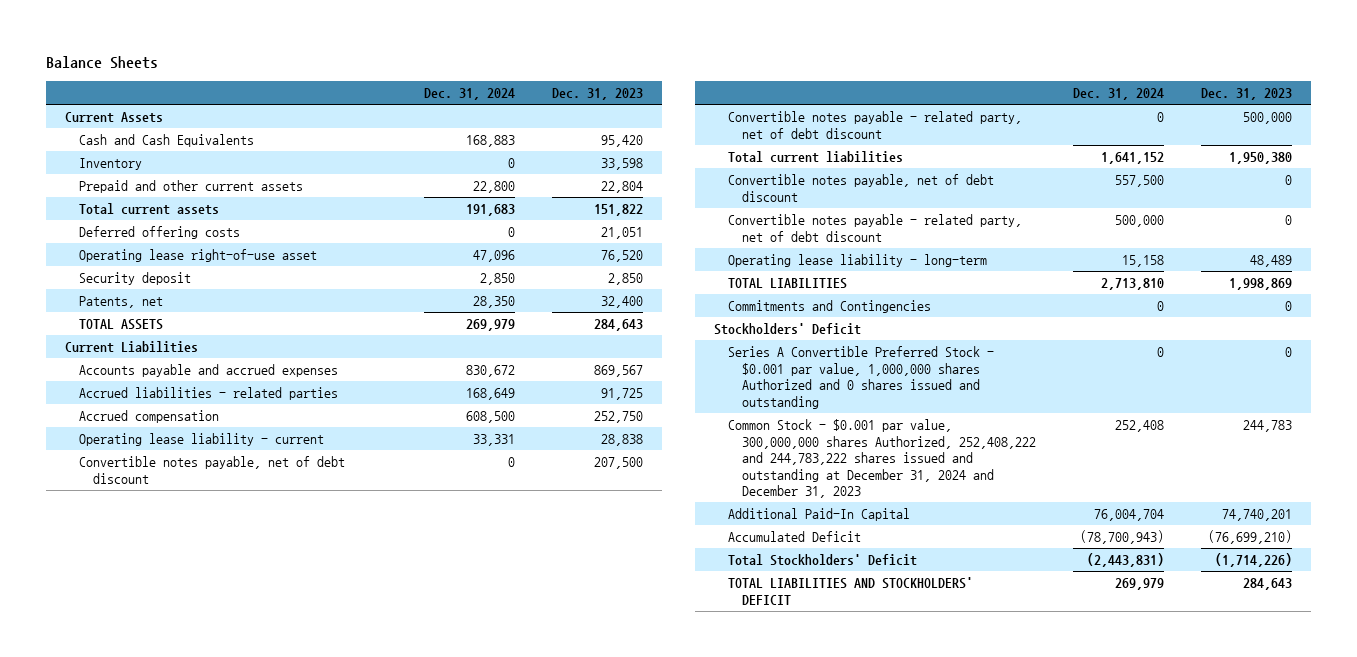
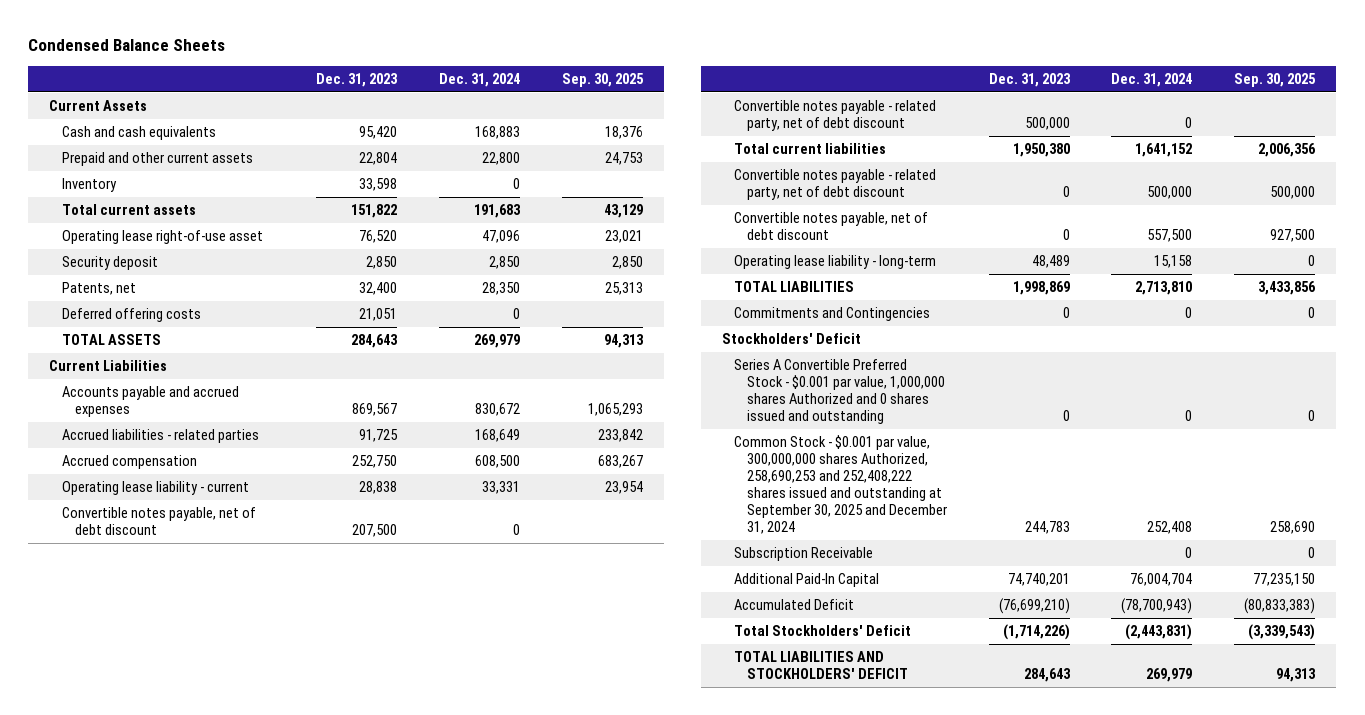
[46,56,159,70] Balance Sheets -> [28,39,226,52] Condensed Balance Sheets
none -> [562,73,645,88] Sep. 30, 2025
[78,134,254,148] Cash and Cash Equivalents -> [61,126,216,141] Cash and cash equivalents
[78,158,142,171] Inventory -> [61,178,117,193] Inventory
[78,226,240,240] Deferred offering costs -> [61,308,201,323] Deferred offering costs
[727,174,994,202] Convertible notes payable, net of debt discount -> [734,212,929,241] Convertible notes payable, net of debt discount
[727,419,1037,499] Common Stock - $0.001 par value, 300,000,000 shares Authorized, 252,408,222 and 244,783,222 shares issued and outstanding at December 31, 2024 and December 31, 2023 -> [734,435,947,534] Common Stock - $0.001 par value, 300,000,000 shares Authorized, 258,690,253 and 252,408,222 shares issued and outstanding at September 30, 2025 and December 31, 2024
none -> [734,547,874,562] Subscription Receivable

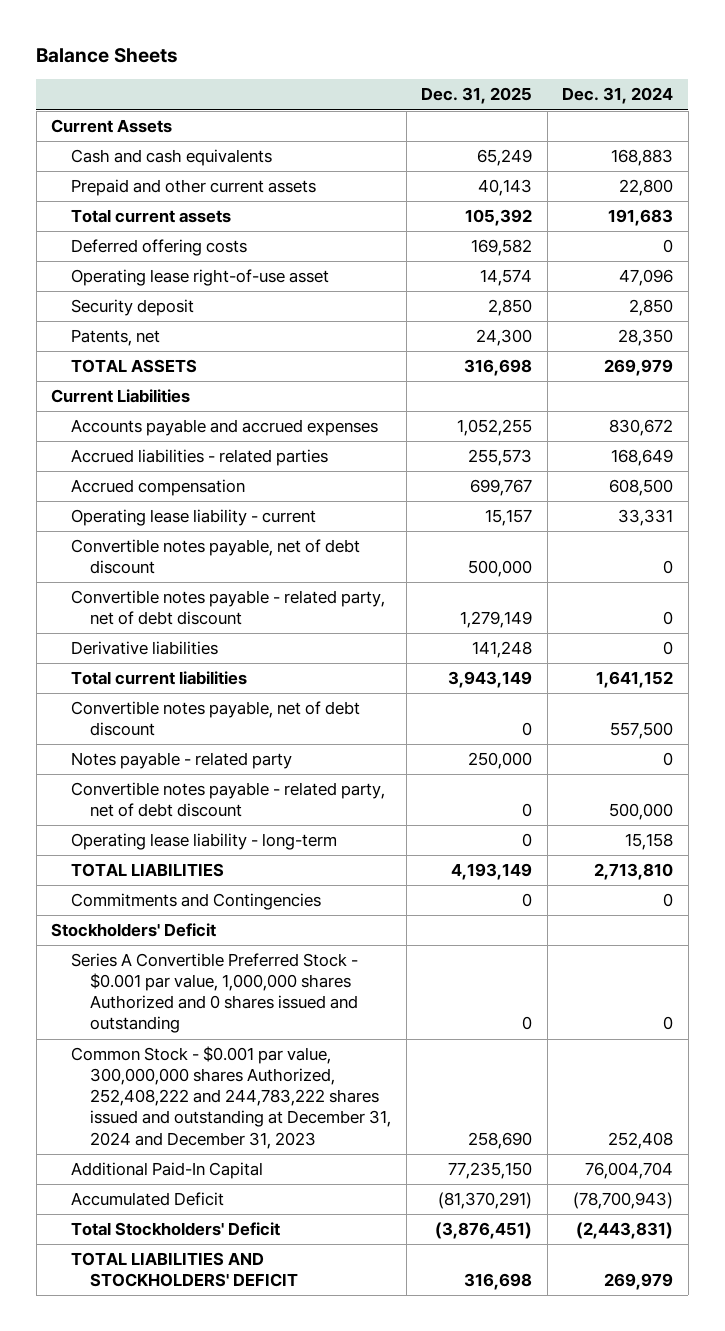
[28,39,226,52] Condensed Balance Sheets -> [36,48,179,64] Balance Sheets
[316,73,399,88] Dec. 31, 2023 -> none
[562,73,645,88] Sep. 30, 2025 -> none
none -> [421,87,533,105] Dec. 31, 2025
[61,178,117,193] Inventory -> none
[61,308,201,323] Deferred offering costs -> [70,239,247,257] Deferred offering costs
none -> [70,641,218,656] Derivative liabilities
none -> [70,752,292,770] Notes payable - related party
[734,169,937,201] Convertible notes payable - related party, net of debt discount -> [70,782,385,818] Convertible notes payable - related party, net of debt discount
[734,547,874,562] Subscription Receivable -> none
[734,435,947,534] Common Stock - $0.001 par value, 300,000,000 shares Authorized, 258,690,253 and 252,408,222 shares issued and outstanding at September 30, 2025 and December 31, 2024 -> [70,1046,392,1149] Common Stock - $0.001 par value, 300,000,000 shares Authorized, 252,408,222 and 244,783,222 shares issued and outstanding at December 31, 2024 and December 31, 2023

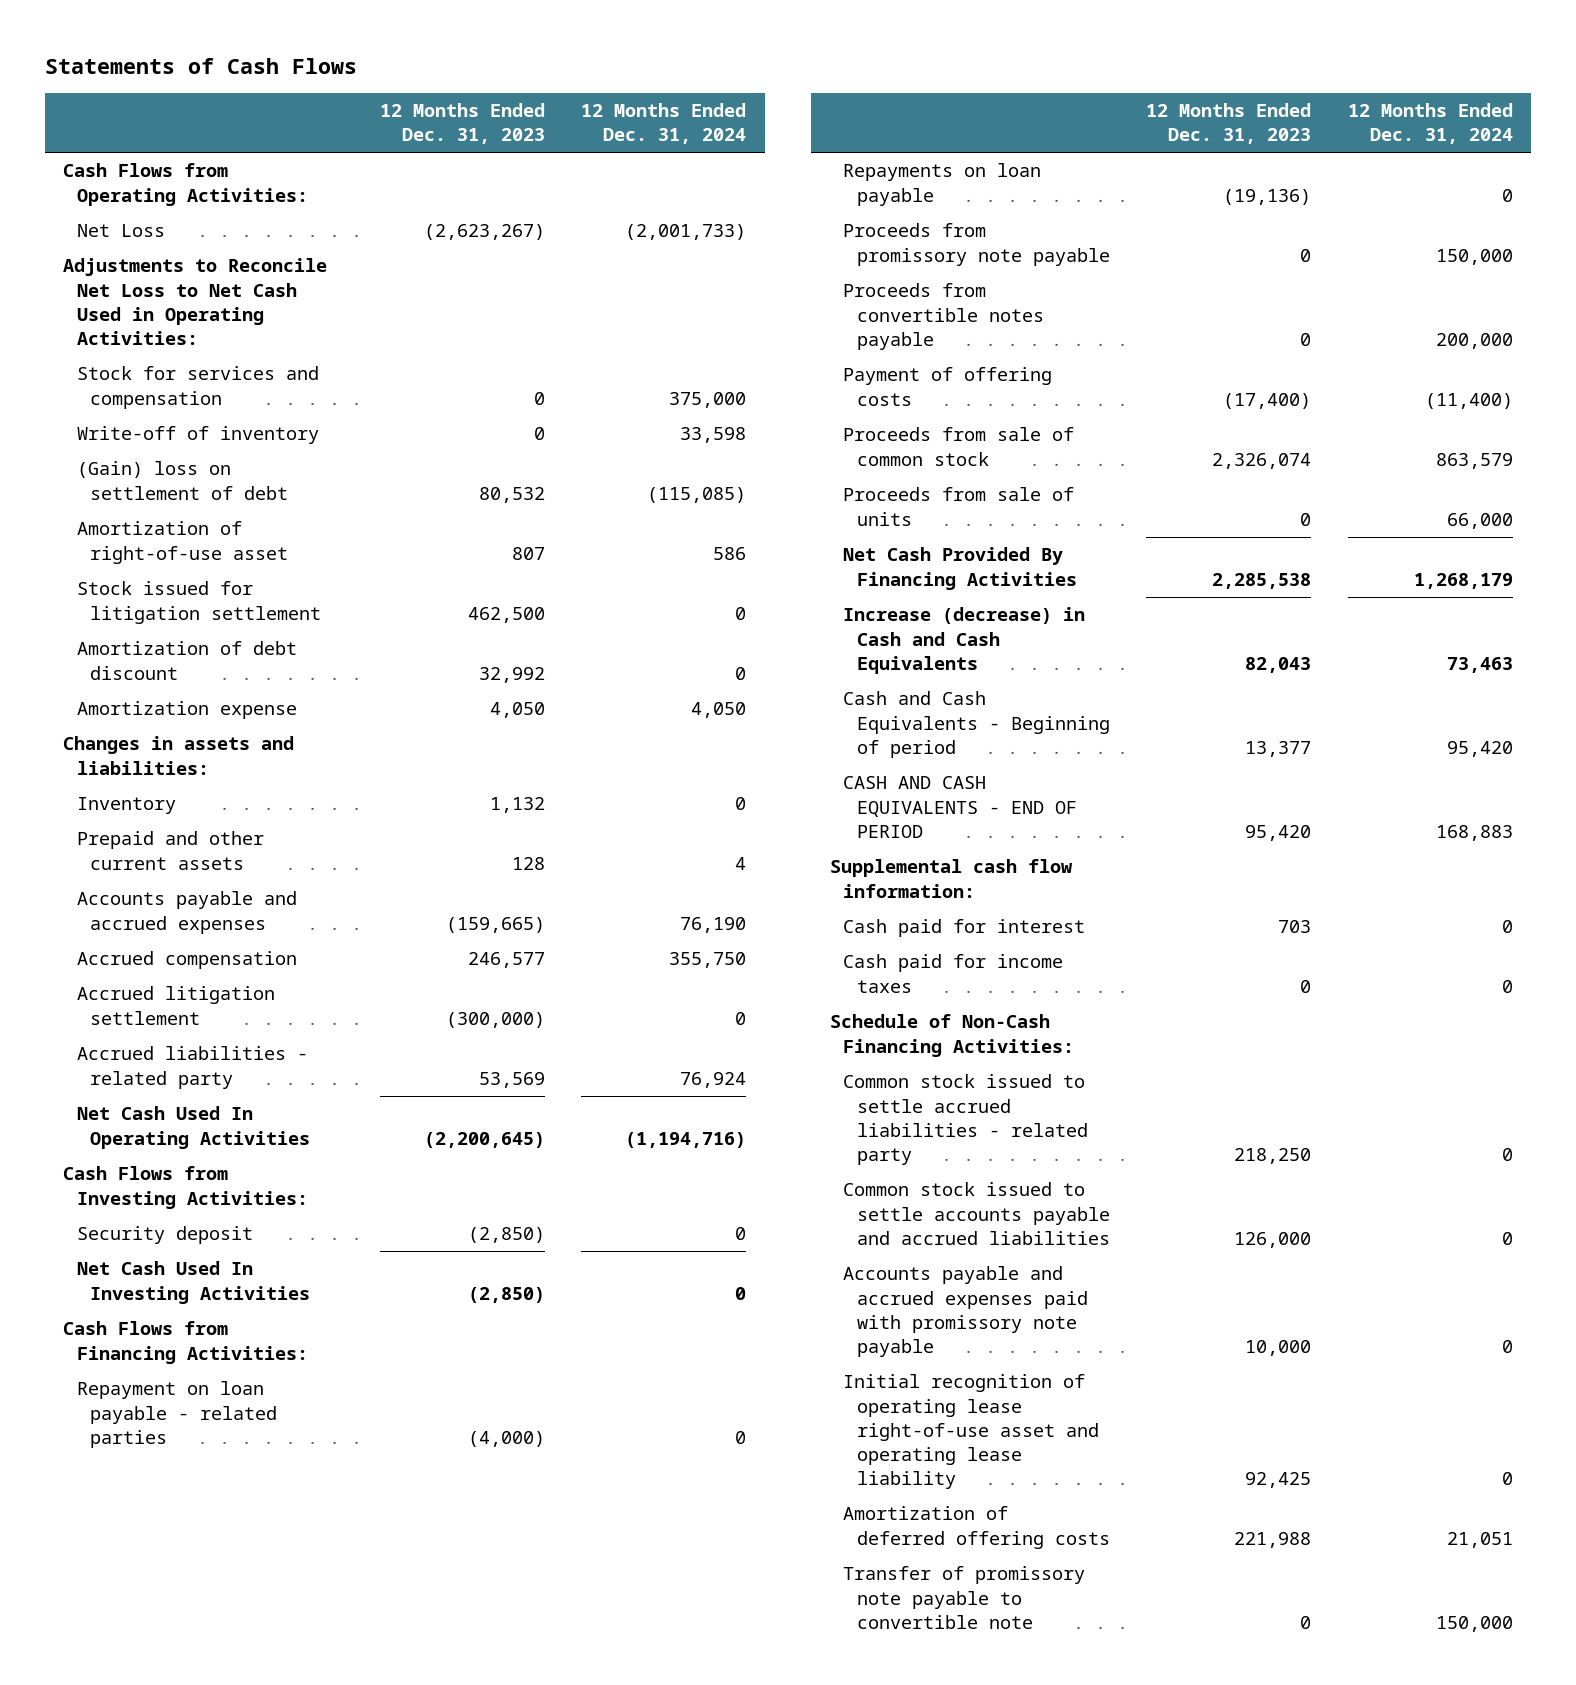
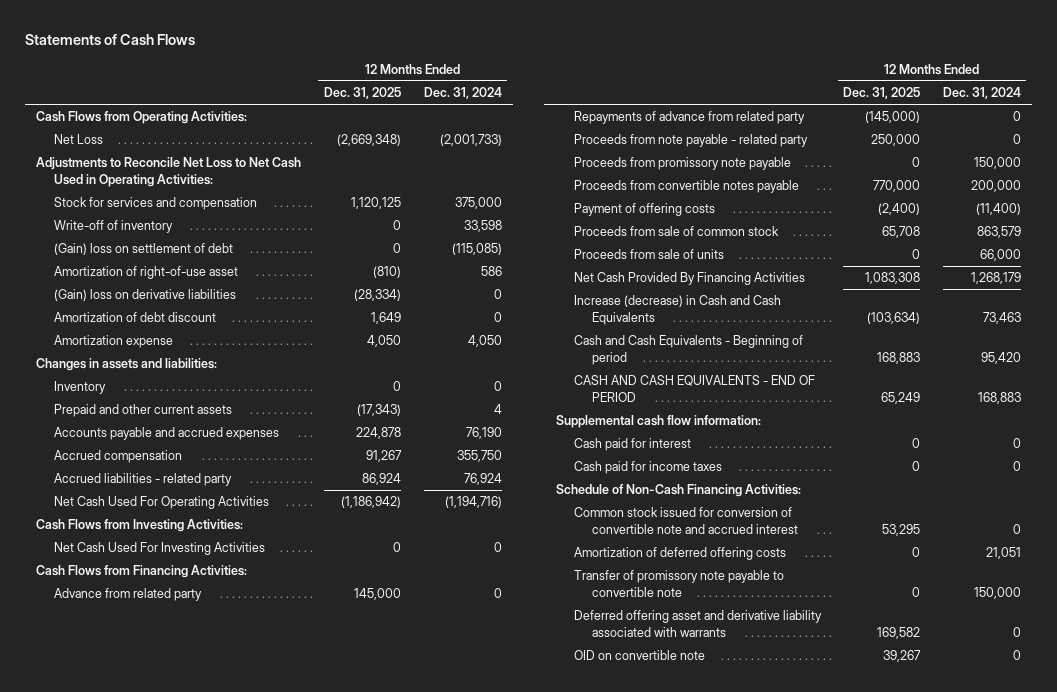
[379,103,545,145] 12 Months Ended Dec. 31, 2023 -> none
none -> [324,87,402,100] Dec. 31, 2025
[76,581,322,624] Stock issued for litigation settlement -> none
none -> [54,289,237,302] (Gain) loss on derivative liabilities
[76,986,275,1025] Accrued litigation settlement -> none
[76,1106,311,1149] Net Cash Used In Operating Activities -> [54,496,270,510] Net Cash Used For Operating Activities
[76,1226,253,1245] Security deposit -> none
[76,1261,311,1304] Net Cash Used In Investing Activities -> [54,542,266,556] Net Cash Used For Investing Activities
[76,1381,278,1448] Repayment on loan payable - related parties -> none
[843,163,1042,206] Repayments on loan payable -> none
none -> [54,588,203,602] Advance from related party
none -> [573,111,805,125] Repayments of advance from related party
none -> [573,134,808,148] Proceeds from note payable - related party
[843,1074,1088,1166] Common stock issued to settle accrued liabilities - related party -> none
[843,1182,1110,1245] Common stock issued to settle accounts payable and accrued liabilities -> none
[843,1266,1088,1358] Accounts payable and accrued expenses paid with promissory note payable -> none
[843,1374,1099,1490] Initial recognition of operating lease right-of-use asset and operating lease liability -> none
none -> [573,507,798,534] Common stock issued for conversion of convertible note and accrued interest
none -> [573,610,822,637] Deferred offering asset and derivative liability associated with warrants
none -> [573,650,705,661] OID on convertible note

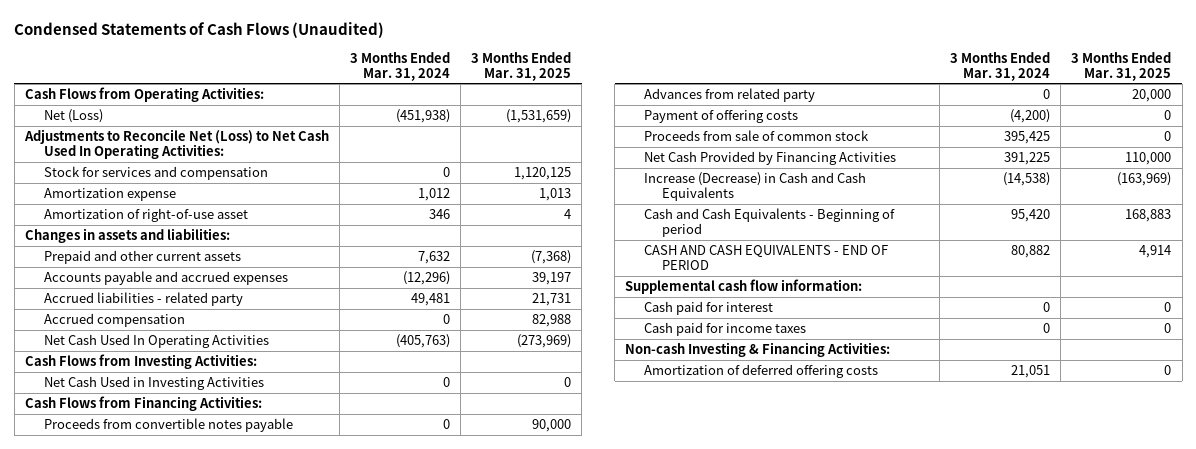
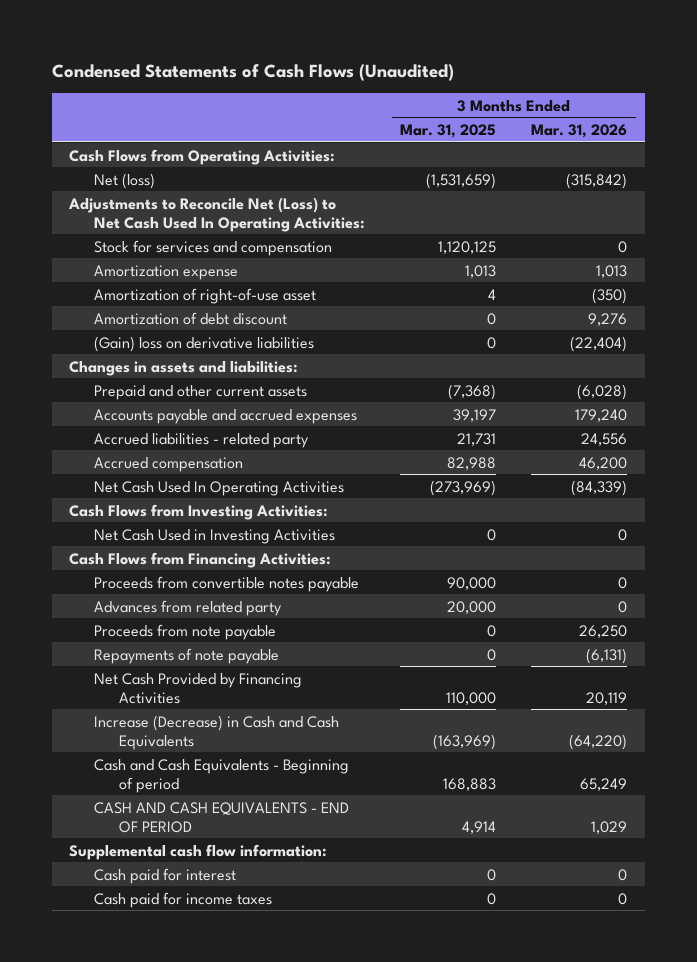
[350,51,451,81] 3 Months Ended Mar. 31, 2024 -> none
none -> [531,124,628,139] Mar. 31, 2026
[43,109,103,124] Net (Loss) -> [94,172,156,189] Net (loss)
none -> [94,311,288,325] Amortization of debt discount
none -> [94,335,315,352] (Gain) loss on derivative liabilities
[643,110,798,124] Payment of offering costs -> none
[643,130,869,142] Proceeds from sale of common stock -> none
none -> [94,623,277,640] Proceeds from note payable
none -> [94,647,280,664] Repayments of note payable
[625,342,891,358] Non-cash Investing & Financing Activities: -> none
[643,364,878,379] Amortization of deferred offering costs -> none

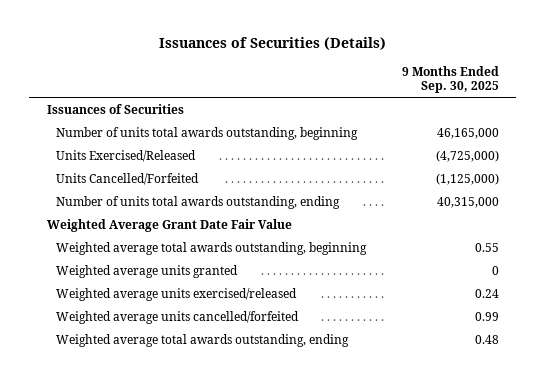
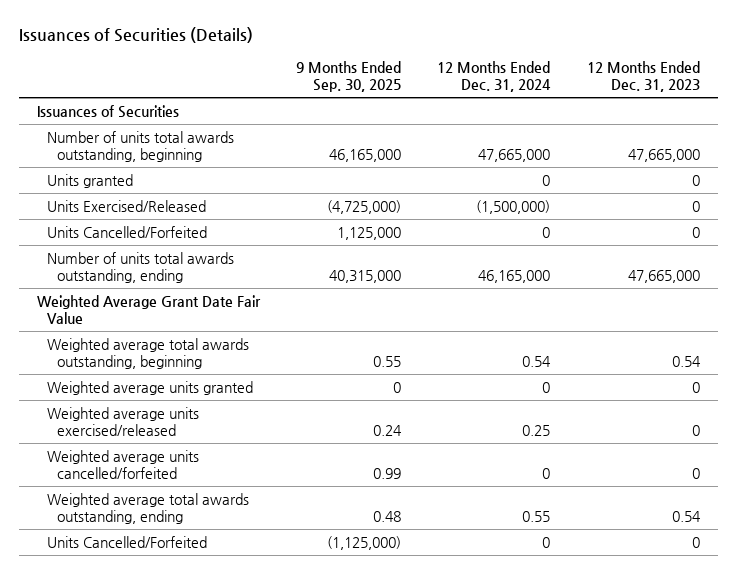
none -> [437,60,552,93] 12 Months Ended Dec. 31, 2024
none -> [586,60,700,93] 12 Months Ended Dec. 31, 2023
none -> [47,173,134,188] Units granted
none -> [47,225,208,238] Units Cancelled/Forfeited
[56,172,200,185] Units Cancelled/Forfeited -> [47,535,208,548] Units Cancelled/Forfeited

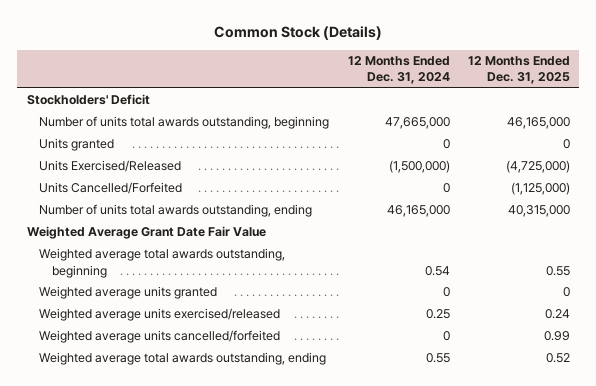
[18,27,253,44] Issuances of Securities (Details) -> [214,26,383,41] Common Stock (Details)
[296,60,402,93] 9 Months Ended Sep. 30, 2025 -> none
[586,60,700,93] 12 Months Ended Dec. 31, 2023 -> none
none -> [467,56,570,85] 12 Months Ended Dec. 31, 2025
[36,104,179,118] Issuances of Securities -> none
none -> [26,94,150,106] Stockholders' Deficit
[47,535,208,548] Units Cancelled/Forfeited -> none

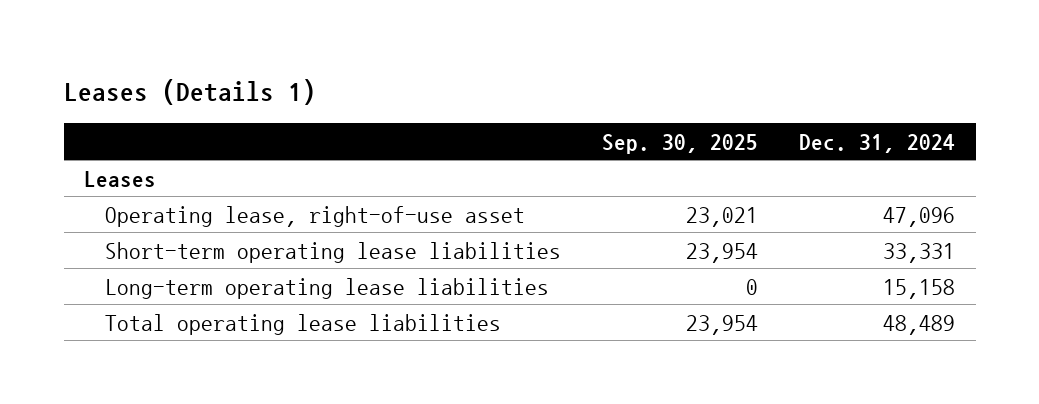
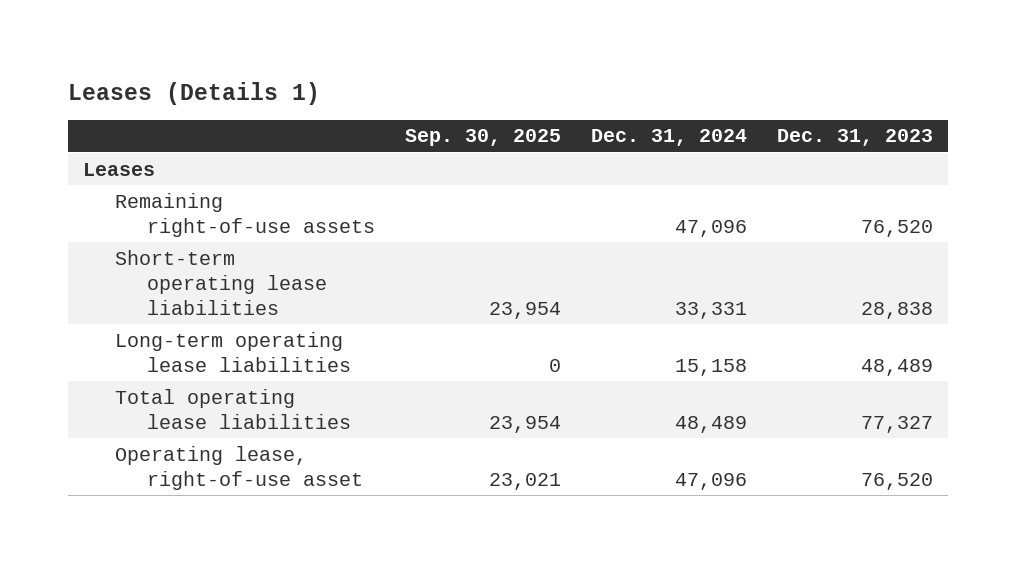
none -> [777,129,934,147] Dec. 31, 2023
none -> [115,192,375,237] Remaining right-of-use assets
[105,205,526,227] Operating lease, right-of-use asset -> [115,445,363,490] Operating lease, right-of-use asset

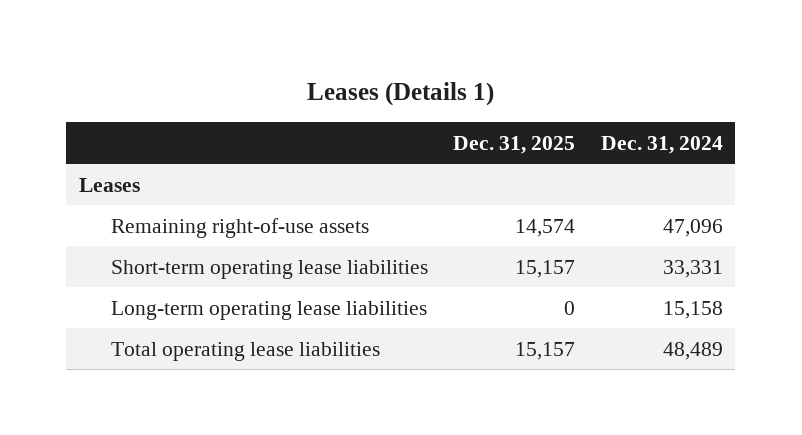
[404,129,561,147] Sep. 30, 2025 -> none
[777,129,934,147] Dec. 31, 2023 -> none
none -> [453,135,576,154] Dec. 31, 2025
[115,445,363,490] Operating lease, right-of-use asset -> none

